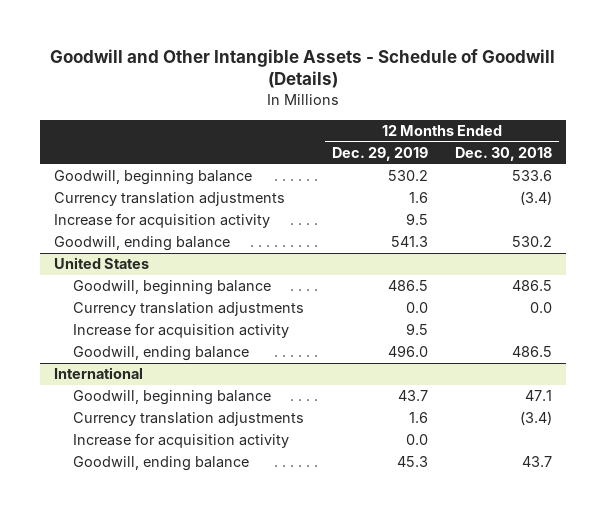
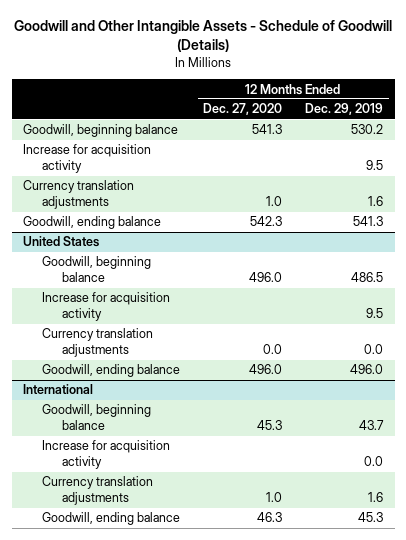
[455,147,553,162] Dec. 30, 2018 -> none
none -> [203,103,283,116] Dec. 27, 2020
[53,192,285,207] Currency translation adjustments -> [22,180,134,210] Currency translation adjustments
[73,302,305,317] Currency translation adjustments -> [42,328,154,358] Currency translation adjustments
[73,412,305,427] Currency translation adjustments -> [42,476,154,506] Currency translation adjustments

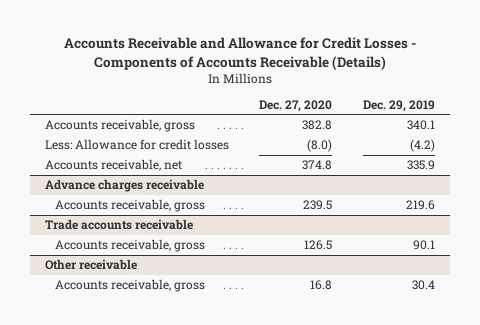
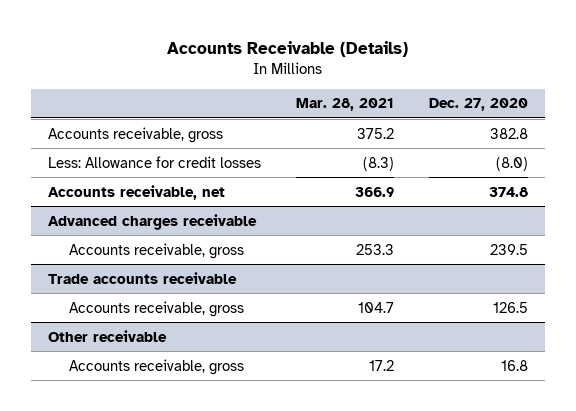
[63,37,416,70] Accounts Receivable and Allowance for Credit Losses - Components of Accounts Receivable (Details) -> [166,40,408,57] Accounts Receivable (Details)
[362,99,435,112] Dec. 29, 2019 -> none
none -> [295,98,394,112] Mar. 28, 2021
[44,179,204,193] Advance charges receivable -> [48,213,258,230] Advanced charges receivable

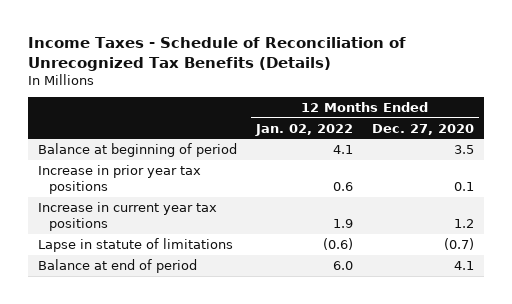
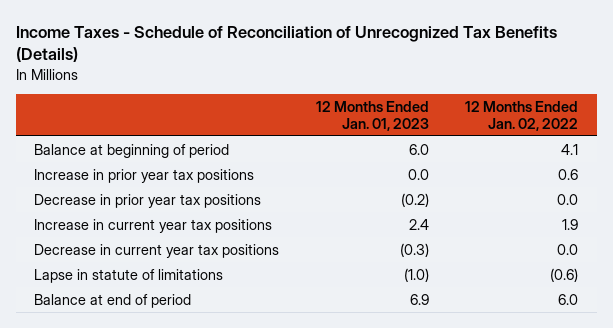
[372,123,475,135] Dec. 27, 2020 -> none
none -> [315,100,429,131] 12 Months Ended Jan. 01, 2023
none -> [34,193,262,208] Decrease in prior year tax positions
none -> [34,243,280,258] Decrease in current year tax positions

